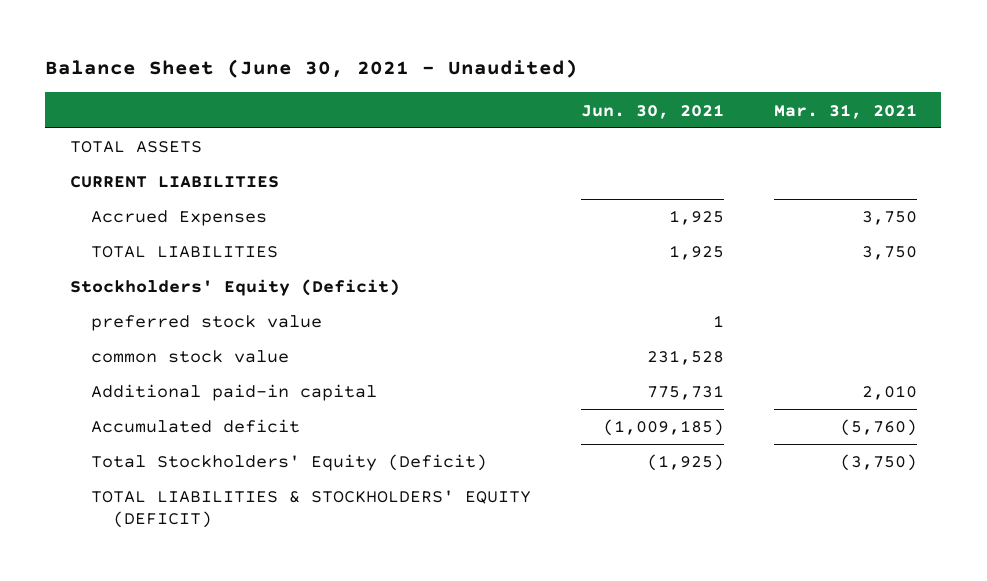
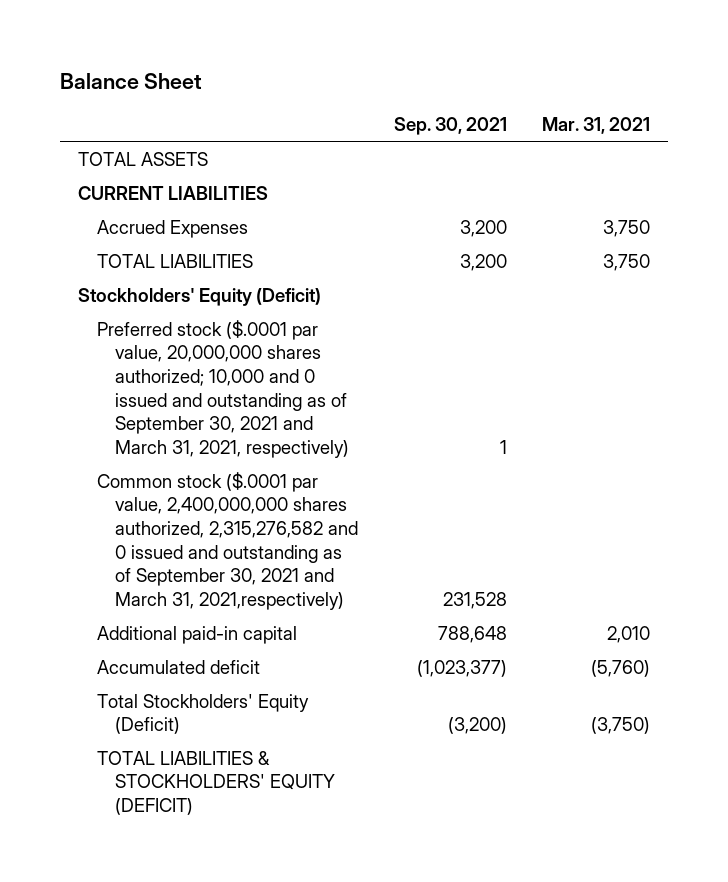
[45,59,579,79] Balance Sheet (June 30, 2021 - Unaudited) -> [60,72,203,89] Balance Sheet
[580,103,724,119] Jun. 30, 2021 -> none
none -> [393,116,507,135] Sep. 30, 2021
[91,315,323,332] preferred stock value -> [96,319,350,458] Preferred stock ($.0001 par value, 20,000,000 shares authorized; 10,000 and 0 issued and outstanding as of September 30, 2021 and March 31, 2021, respectively)
[91,350,290,364] common stock value -> [96,471,359,610] Common stock ($.0001 par value, 2,400,000,000 shares authorized, 2,315,276,582 and 0 issued and outstanding as of September 30, 2021 and March 31, 2021,respectively)

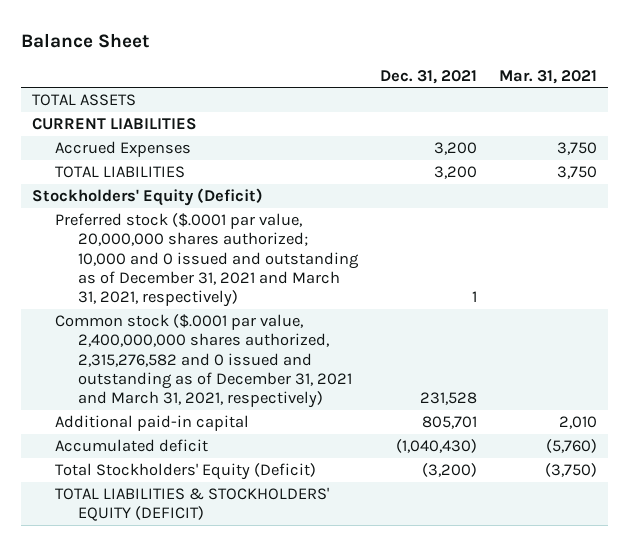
[393,116,507,135] Sep. 30, 2021 -> none
none -> [379,69,477,84] Dec. 31, 2021
[96,319,350,458] Preferred stock ($.0001 par value, 20,000,000 shares authorized; 10,000 and 0 issued and outstanding as of September 30, 2021 and March 31, 2021, respectively) -> [54,213,359,308] Preferred stock ($.0001 par value, 20,000,000 shares authorized; 10,000 and 0 issued and outstanding as of December 31, 2021 and March 31, 2021, respectively)
[96,471,359,610] Common stock ($.0001 par value, 2,400,000,000 shares authorized, 2,315,276,582 and 0 issued and outstanding as of September 30, 2021 and March 31, 2021,respectively) -> [54,314,352,409] Common stock ($.0001 par value, 2,400,000,000 shares authorized, 2,315,276,582 and 0 issued and outstanding as of December 31, 2021 and March 31, 2021, respectively)

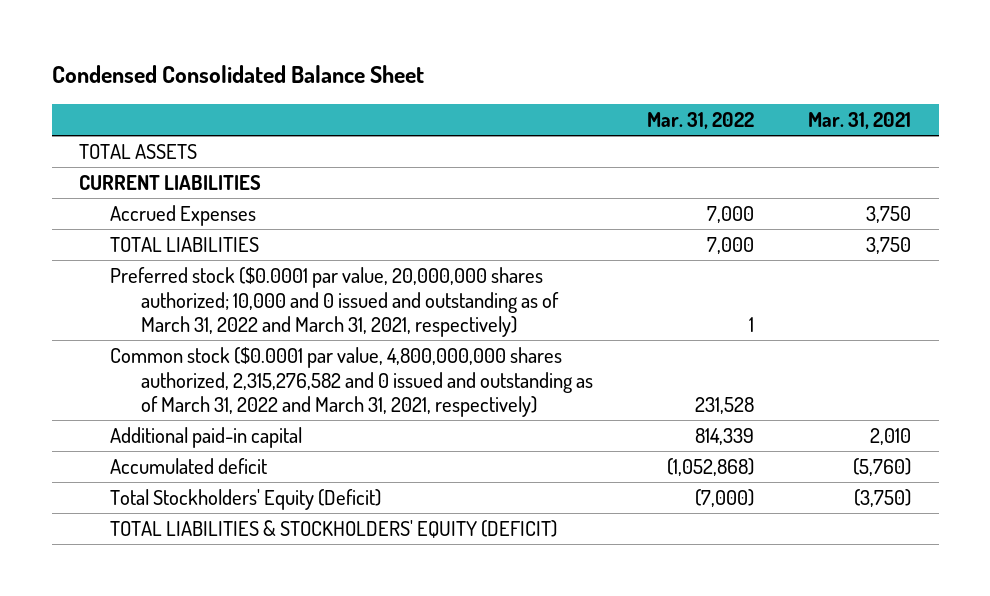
[21,33,151,49] Balance Sheet -> [51,65,424,84] Condensed Consolidated Balance Sheet
[379,69,477,84] Dec. 31, 2021 -> none
none -> [646,111,754,129] Mar. 31, 2022
[32,188,264,207] Stockholders' Equity (Deficit) -> none
[54,213,359,308] Preferred stock ($.0001 par value, 20,000,000 shares authorized; 10,000 and 0 issued and outstanding as of December 31, 2021 and March 31, 2021, respectively) -> [109,267,559,338] Preferred stock ($0.0001 par value, 20,000,000 shares authorized; 10,000 and 0 issued and outstanding as of March 31, 2022 and March 31, 2021, respectively)
[54,314,352,409] Common stock ($.0001 par value, 2,400,000,000 shares authorized, 2,315,276,582 and 0 issued and outstanding as of December 31, 2021 and March 31, 2021, respectively) -> [109,347,593,418] Common stock ($0.0001 par value, 4,800,000,000 shares authorized, 2,315,276,582 and 0 issued and outstanding as of March 31, 2022 and March 31, 2021, respectively)

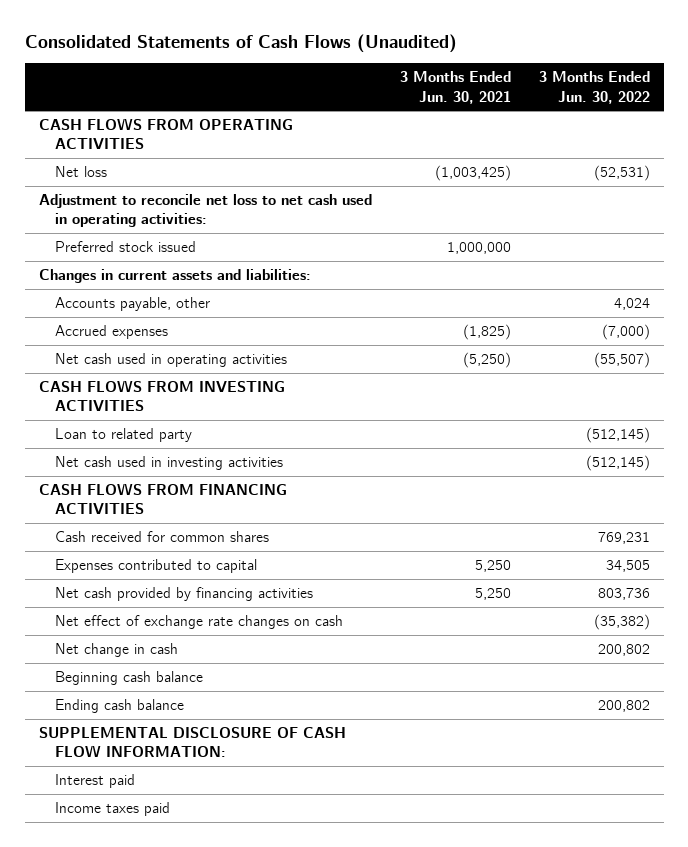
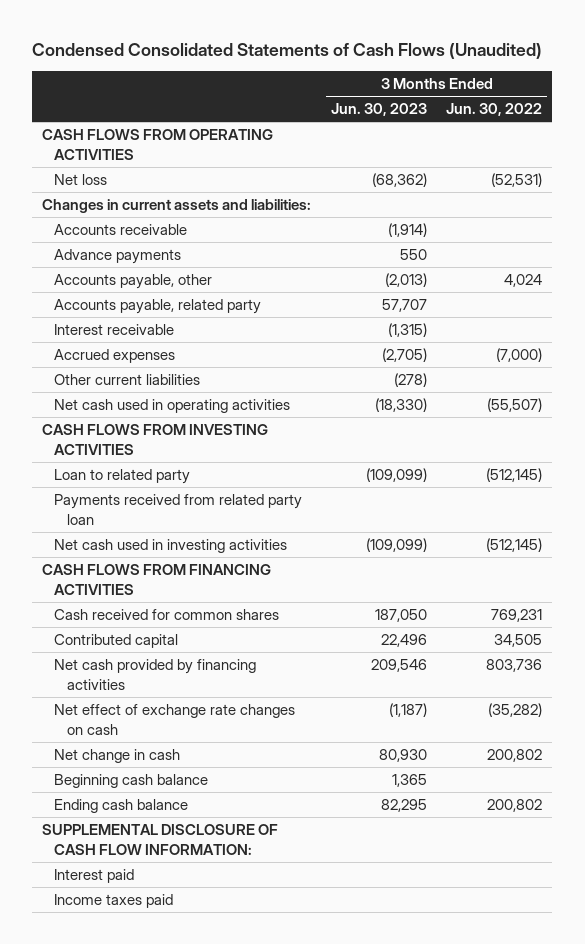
[24,34,457,54] Consolidated Statements of Cash Flows (Unaudited) -> [32,42,543,59] Condensed Consolidated Statements of Cash Flows (Unaudited)
[399,71,511,104] 3 Months Ended Jun. 30, 2021 -> none
none -> [330,103,427,117] Jun. 30, 2023
[38,194,372,228] Adjustment to reconcile net loss to net cash used in operating activities: -> none
[54,241,196,253] Preferred stock issued -> none
none -> [54,224,188,236] Accounts receivable
none -> [54,249,182,265] Advance payments
none -> [54,299,262,315] Accounts payable, related party
none -> [54,324,175,336] Interest receivable
none -> [54,374,201,386] Other current liabilities
none -> [54,494,303,525] Payments received from related party loan
[54,559,257,574] Expenses contributed to capital -> [54,634,179,649] Contributed capital
[593,614,650,631] (35,382) -> [488,703,543,718] (35,282)

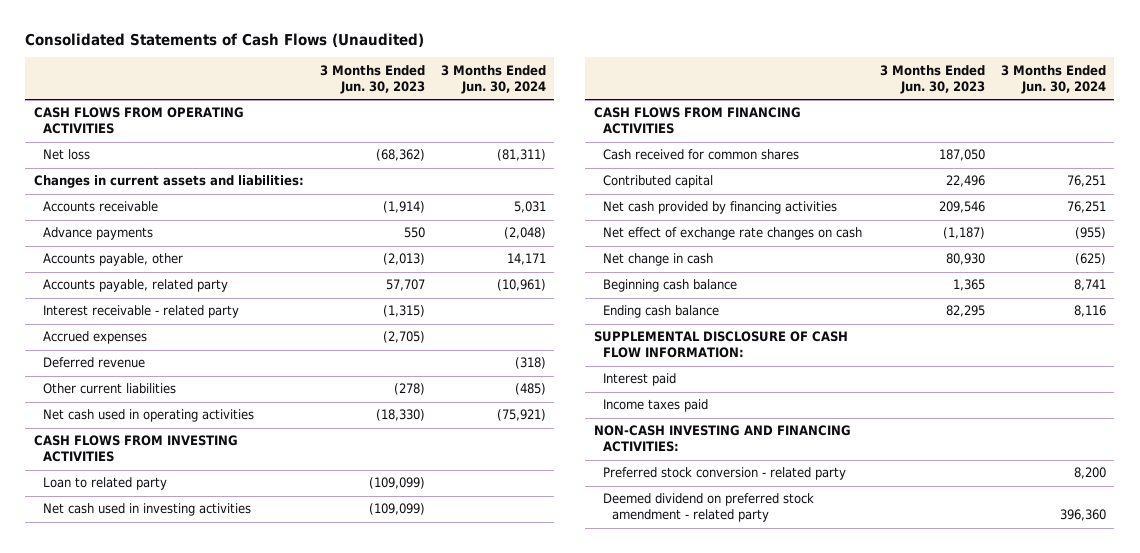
[32,42,543,59] Condensed Consolidated Statements of Cash Flows (Unaudited) -> [25,32,425,47] Consolidated Statements of Cash Flows (Unaudited)
[446,103,543,117] Jun. 30, 2022 -> none
none -> [441,64,547,94] 3 Months Ended Jun. 30, 2024
[54,324,175,336] Interest receivable -> [42,305,239,319] Interest receivable - related party
none -> [42,357,145,369] Deferred revenue
[54,494,303,525] Payments received from related party loan -> none
none -> [593,425,851,453] NON-CASH INVESTING AND FINANCING ACTIVITIES:
none -> [602,467,846,481] Preferred stock conversion - related party
none -> [602,493,814,523] Deemed dividend on preferred stock amendment - related party

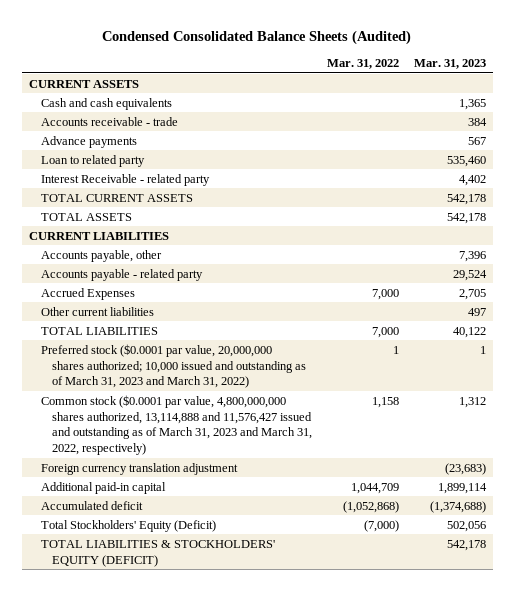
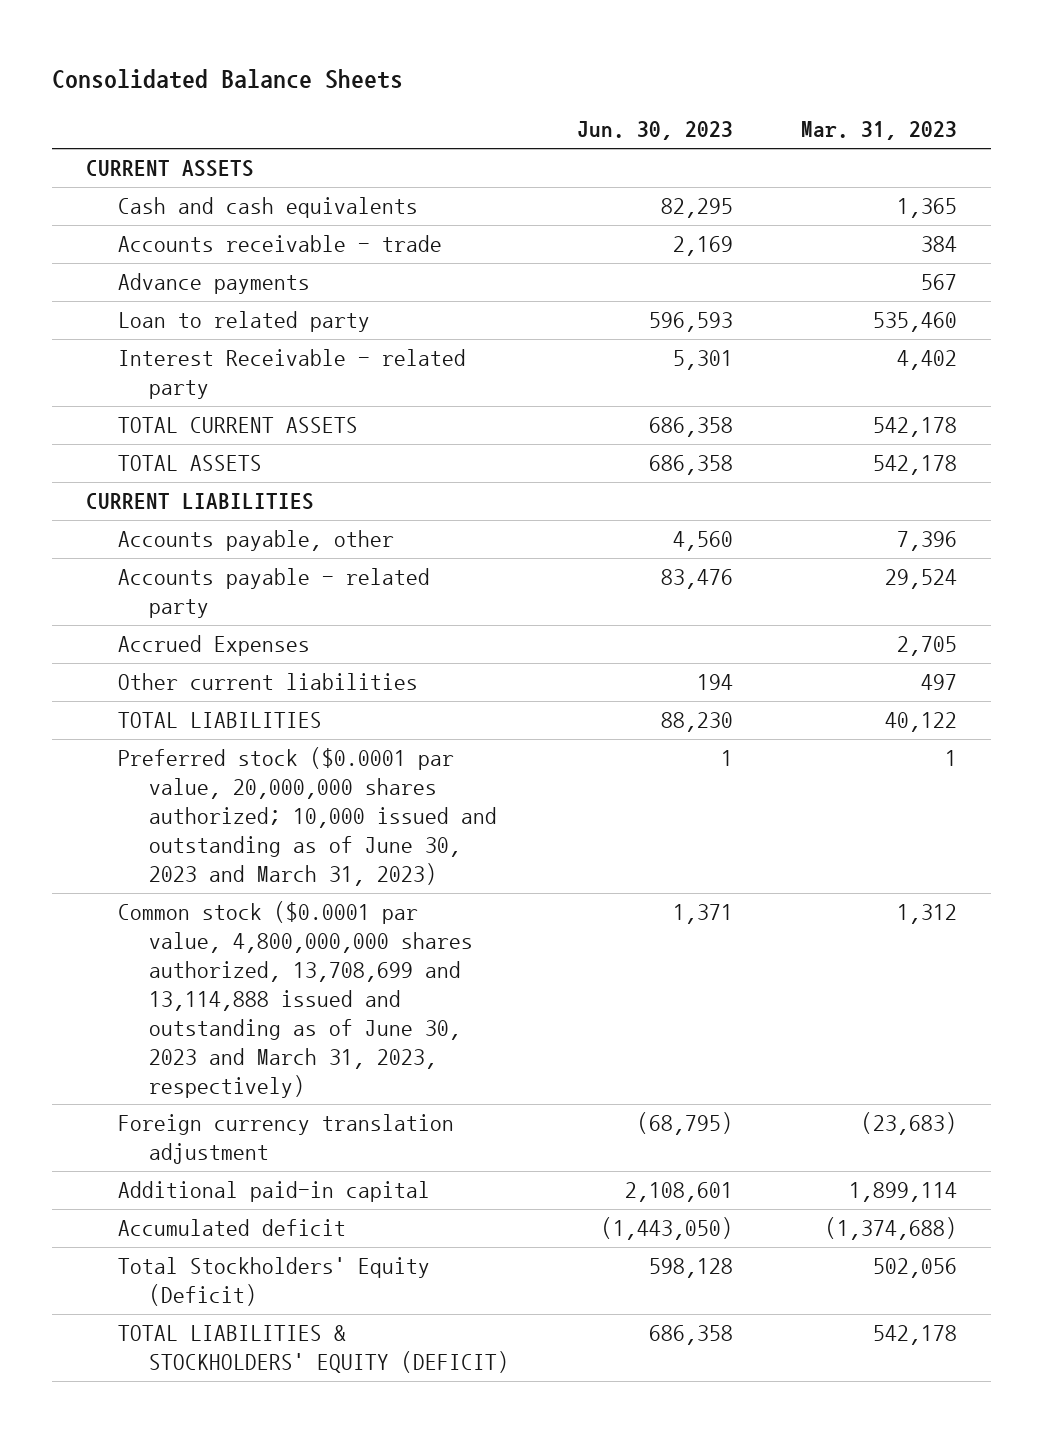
[102,30,412,46] Condensed Consolidated Balance Sheets (Audited) -> [51,69,403,90] Consolidated Balance Sheets
[326,59,399,70] Mar. 31, 2022 -> none
none -> [577,121,734,141] Jun. 30, 2023
[40,343,306,389] Preferred stock ($0.0001 par value, 20,000,000 shares authorized; 10,000 issued and outstanding as of March 31, 2023 and March 31, 2022) -> [117,747,498,886] Preferred stock ($0.0001 par value, 20,000,000 shares authorized; 10,000 issued and outstanding as of June 30, 2023 and March 31, 2023)
[40,394,312,456] Common stock ($0.0001 par value, 4,800,000,000 shares authorized, 13,114,888 and 11,576,427 issued and outstanding as of March 31, 2023 and March 31, 2022, respectively) -> [117,901,474,1098] Common stock ($0.0001 par value, 4,800,000,000 shares authorized, 13,708,699 and 13,114,888 issued and outstanding as of June 30, 2023 and March 31, 2023, respectively)

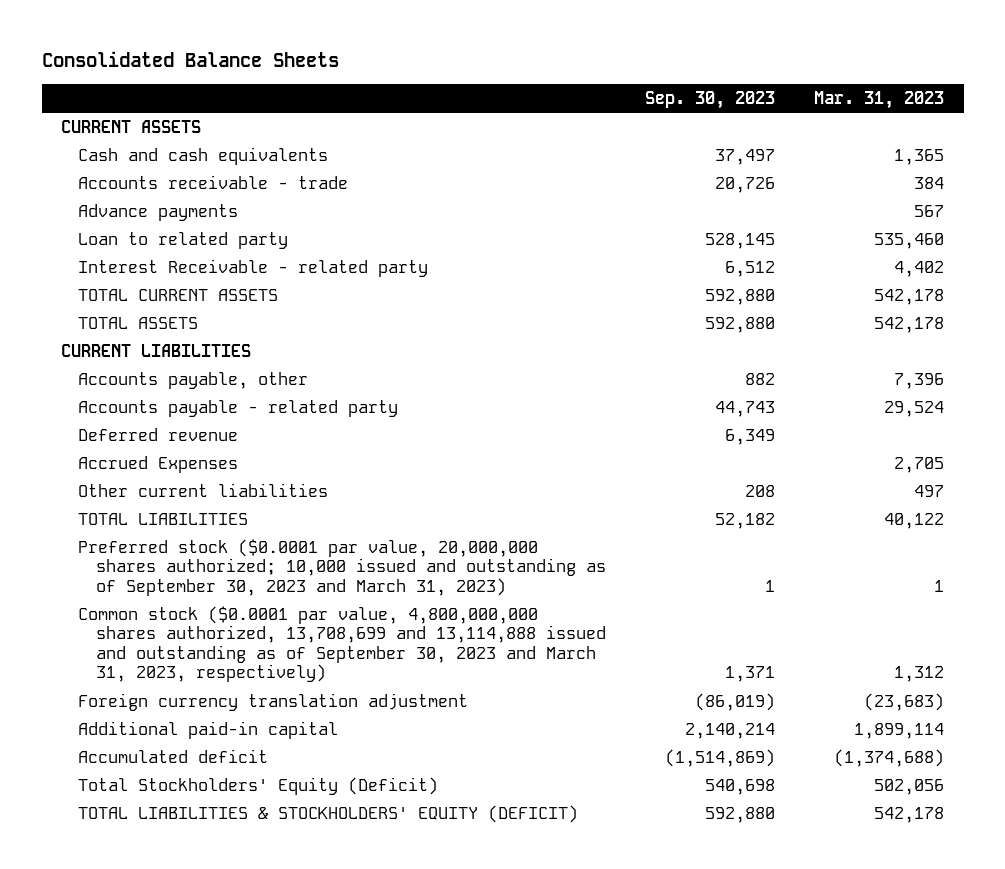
[577,121,734,141] Jun. 30, 2023 -> none
none -> [644,90,775,109] Sep. 30, 2023
none -> [78,428,239,442] Deferred revenue
[117,747,498,886] Preferred stock ($0.0001 par value, 20,000,000 shares authorized; 10,000 issued and outstanding as of June 30, 2023 and March 31, 2023) -> [78,539,606,596] Preferred stock ($0.0001 par value, 20,000,000 shares authorized; 10,000 issued and outstanding as of September 30, 2023 and March 31, 2023)
[117,901,474,1098] Common stock ($0.0001 par value, 4,800,000,000 shares authorized, 13,708,699 and 13,114,888 issued and outstanding as of June 30, 2023 and March 31, 2023, respectively) -> [78,606,606,683] Common stock ($0.0001 par value, 4,800,000,000 shares authorized, 13,708,699 and 13,114,888 issued and outstanding as of September 30, 2023 and March 31, 2023, respectively)

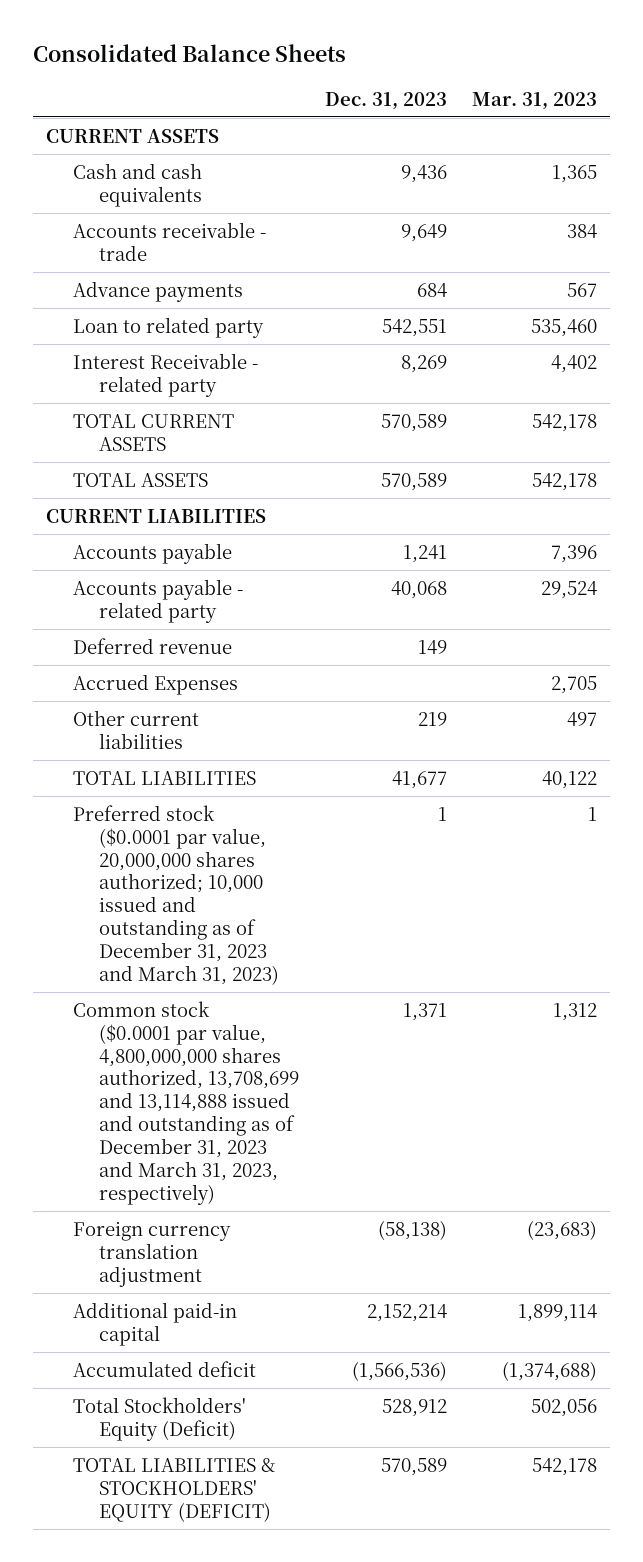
[644,90,775,109] Sep. 30, 2023 -> none
none -> [324,91,447,110] Dec. 31, 2023
[78,372,309,390] Accounts payable, other -> [72,542,232,564] Accounts payable
[78,539,606,596] Preferred stock ($0.0001 par value, 20,000,000 shares authorized; 10,000 issued and outstanding as of September 30, 2023 and March 31, 2023) -> [72,804,280,986] Preferred stock ($0.0001 par value, 20,000,000 shares authorized; 10,000 issued and outstanding as of December 31, 2023 and March 31, 2023)
[78,606,606,683] Common stock ($0.0001 par value, 4,800,000,000 shares authorized, 13,708,699 and 13,114,888 issued and outstanding as of September 30, 2023 and March 31, 2023, respectively) -> [72,1000,300,1205] Common stock ($0.0001 par value, 4,800,000,000 shares authorized, 13,708,699 and 13,114,888 issued and outstanding as of December 31, 2023 and March 31, 2023, respectively)

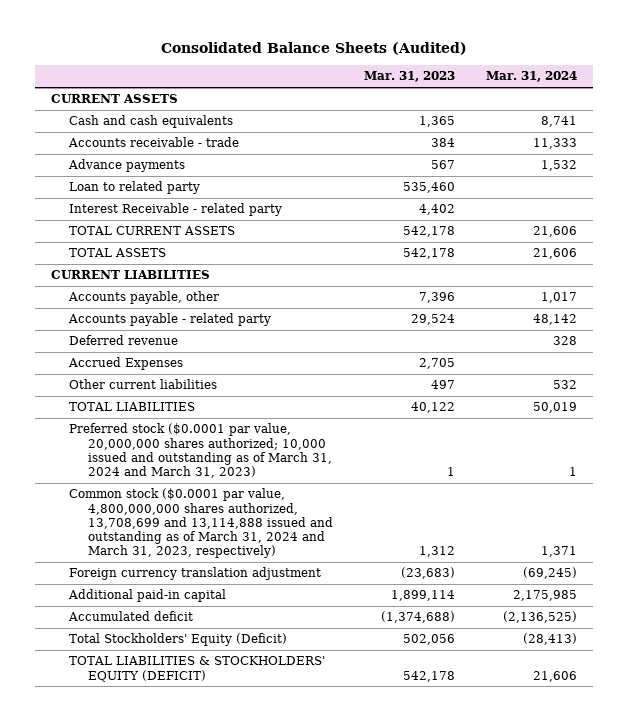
[33,44,347,63] Consolidated Balance Sheets -> [161,42,468,56] Consolidated Balance Sheets (Audited)
[324,91,447,110] Dec. 31, 2023 -> none
none -> [486,71,578,83] Mar. 31, 2024
[72,542,232,564] Accounts payable -> [68,291,220,305] Accounts payable, other
[72,804,280,986] Preferred stock ($0.0001 par value, 20,000,000 shares authorized; 10,000 issued and outstanding as of December 31, 2023 and March 31, 2023) -> [69,423,332,479] Preferred stock ($0.0001 par value, 20,000,000 shares authorized; 10,000 issued and outstanding as of March 31, 2024 and March 31, 2023)
[72,1000,300,1205] Common stock ($0.0001 par value, 4,800,000,000 shares authorized, 13,708,699 and 13,114,888 issued and outstanding as of December 31, 2023 and March 31, 2023, respectively) -> [69,488,333,559] Common stock ($0.0001 par value, 4,800,000,000 shares authorized, 13,708,699 and 13,114,888 issued and outstanding as of March 31, 2024 and March 31, 2023, respectively)

